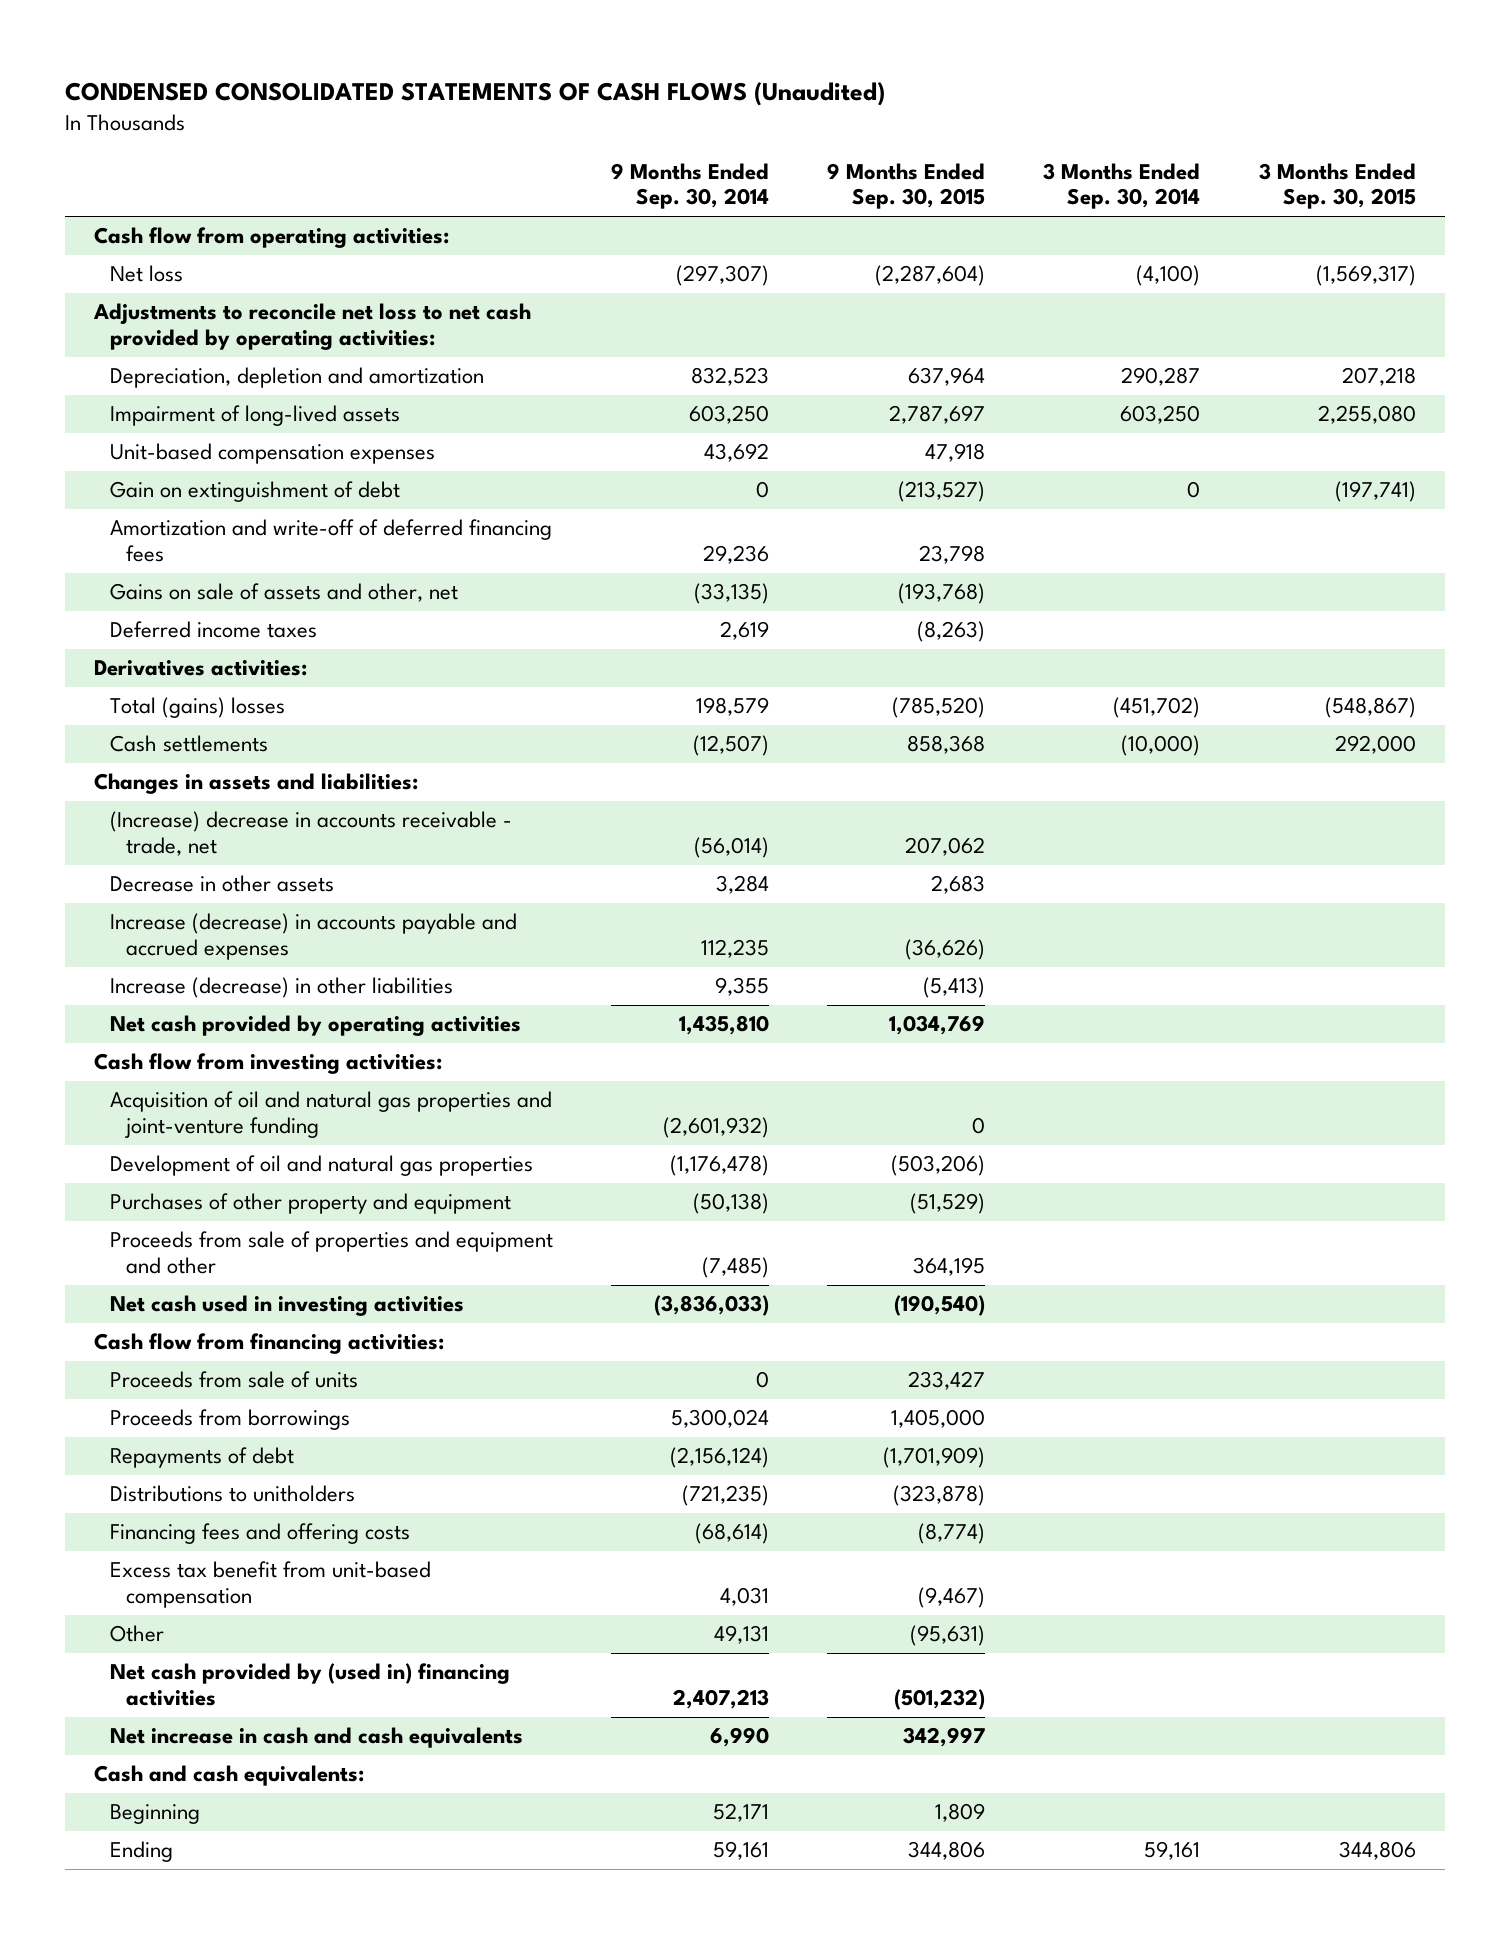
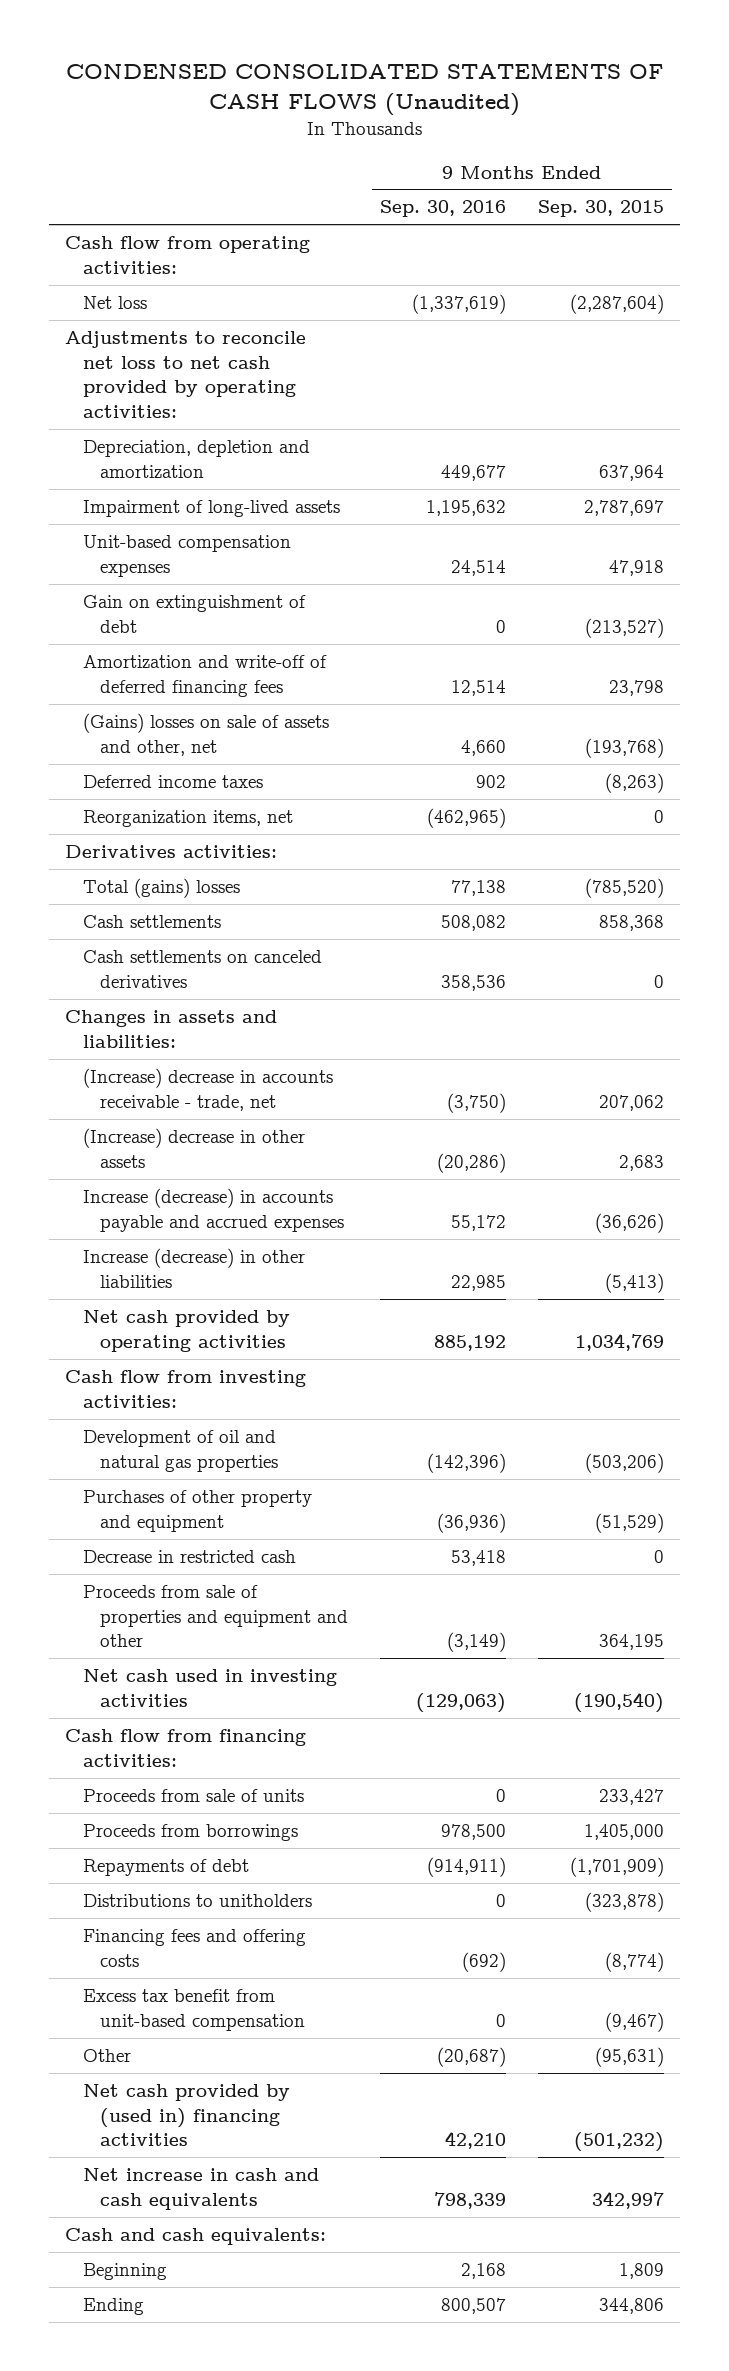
[611,162,770,210] 9 Months Ended Sep. 30, 2014 -> none
[1043,162,1201,210] 3 Months Ended Sep. 30, 2014 -> none
[1258,162,1416,210] 3 Months Ended Sep. 30, 2015 -> none
none -> [380,200,507,218] Sep. 30, 2016
[110,583,459,603] Gains on sale of assets and other, net -> [82,713,329,756] (Gains) losses on sale of assets and other, net
none -> [82,810,293,828] Reorganization items, net
none -> [82,950,322,988] Cash settlements on canceled derivatives
[110,875,335,893] Decrease in other assets -> [82,1128,305,1168] (Increase) decrease in other assets
[110,1091,553,1139] Acquisition of oil and natural gas properties and joint-venture funding -> none
none -> [82,1550,296,1564] Decrease in restricted cash

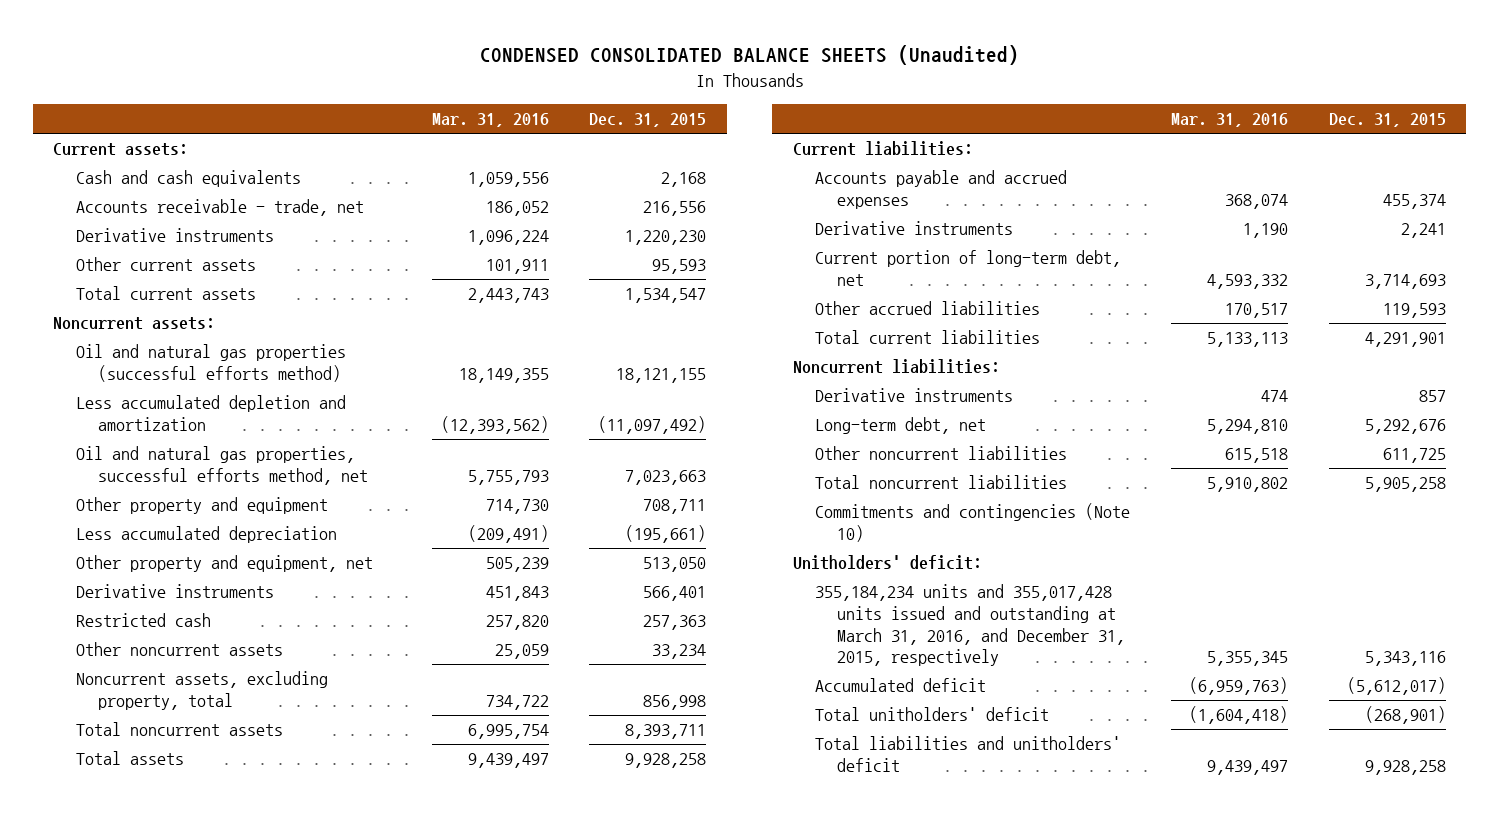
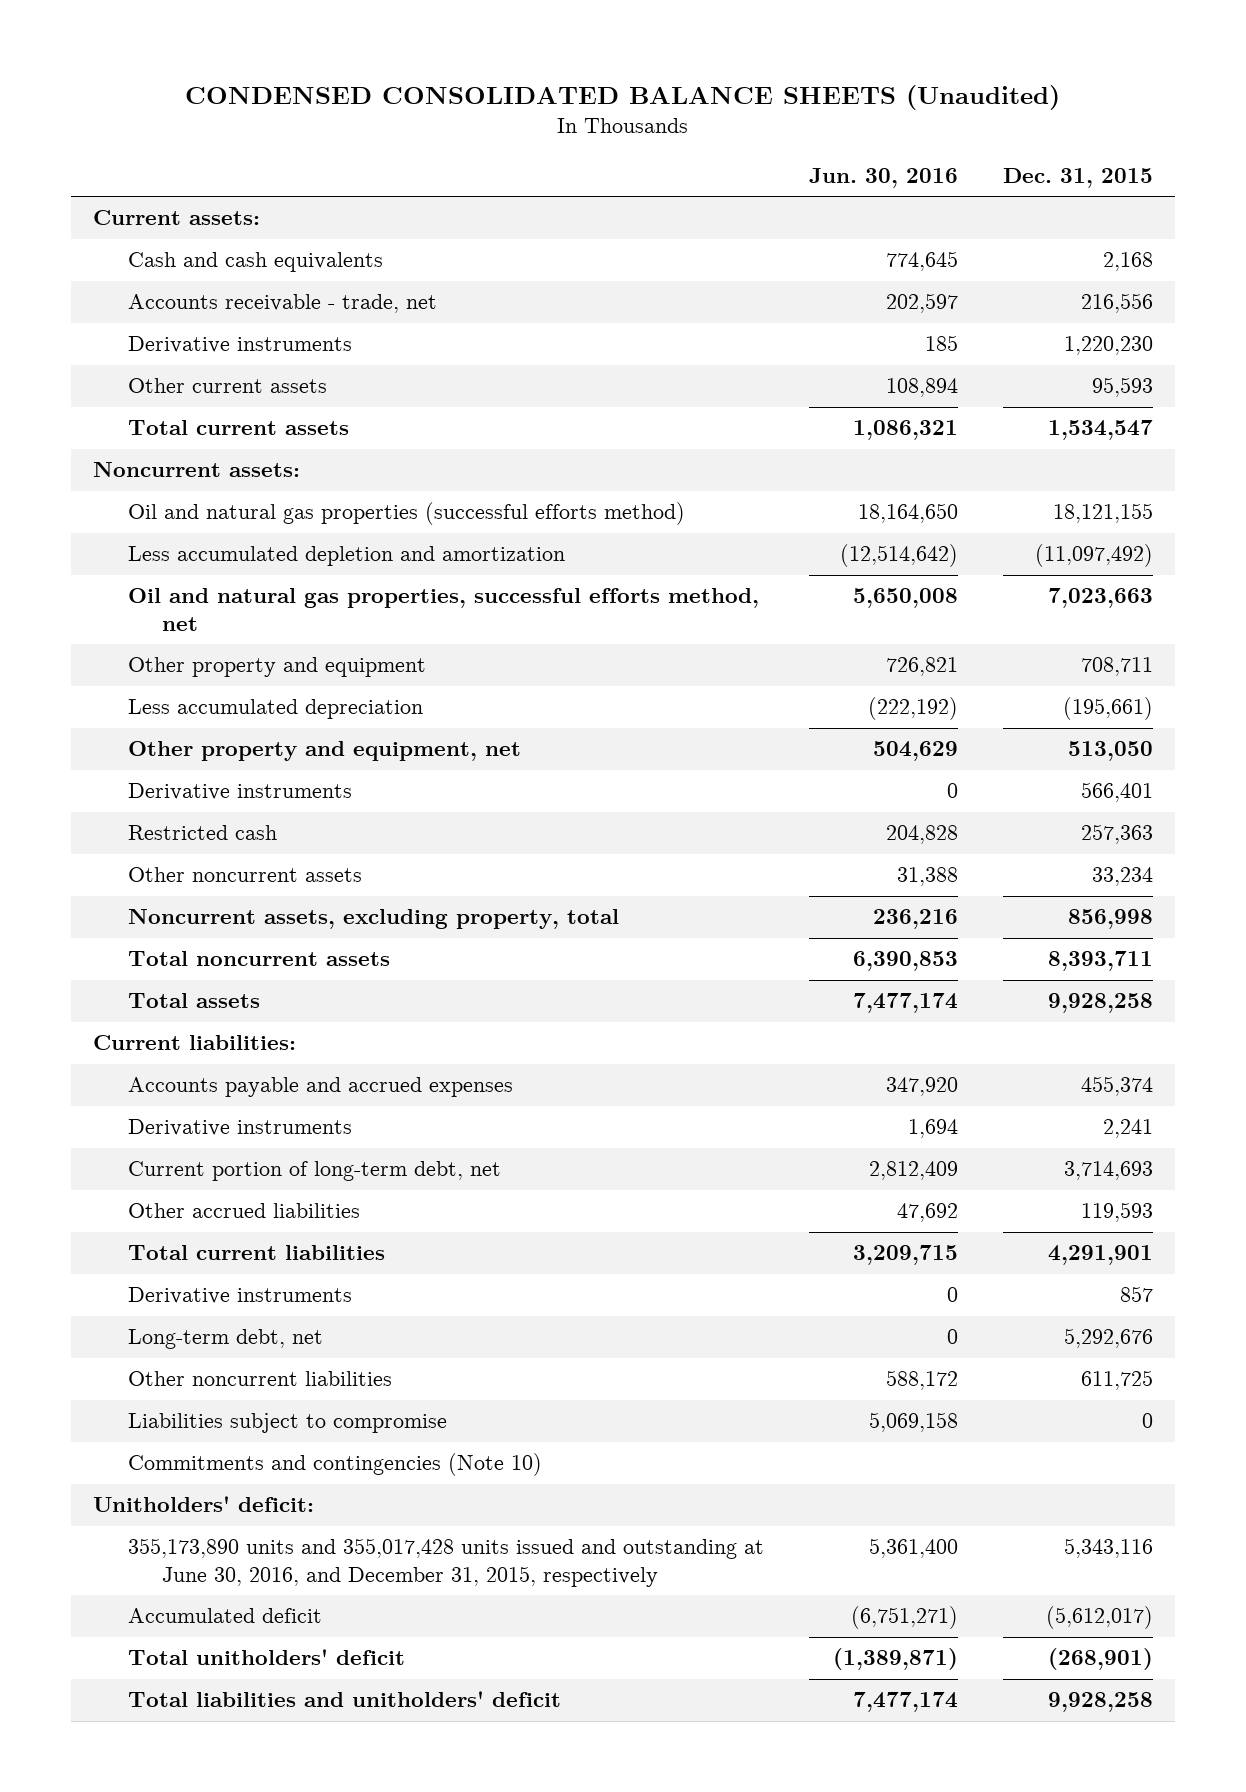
[431,113,549,128] Mar. 31, 2016 -> none
none -> [808,167,958,188] Jun. 30, 2016
[792,359,1000,375] Noncurrent liabilities: -> none
[814,475,1067,490] Total noncurrent liabilities -> none
none -> [127,1413,447,1434] Liabilities subject to compromise
[814,584,1126,667] 355,184,234 units and 355,017,428 units issued and outstanding at March 31, 2016, and December 31, 2015, respectively -> [127,1538,764,1587] 355,173,890 units and 355,017,428 units issued and outstanding at June 30, 2016, and December 31, 2015, respectively

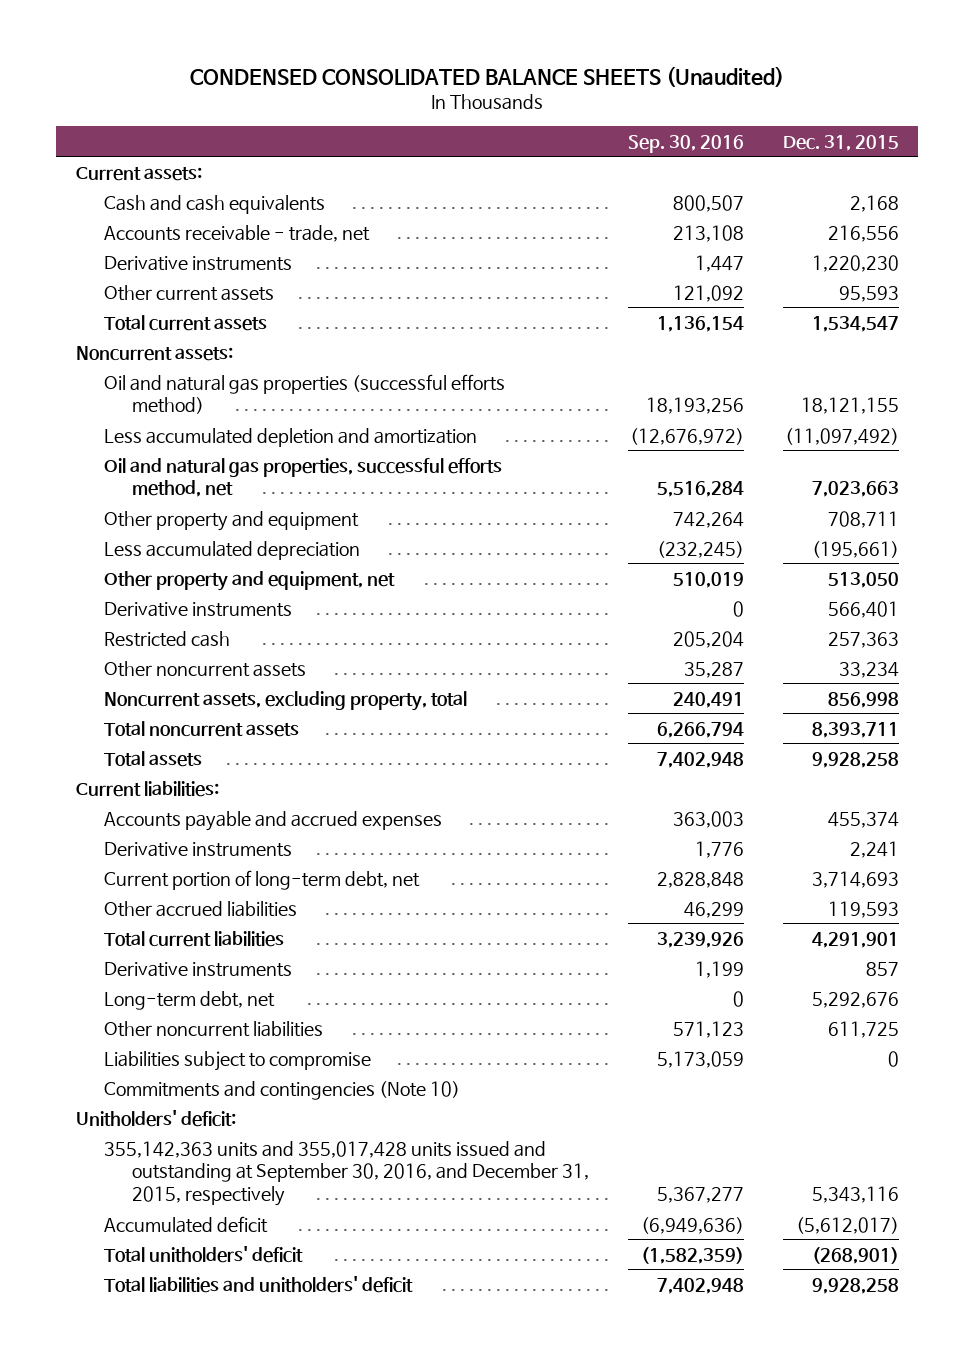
[808,167,958,188] Jun. 30, 2016 -> none
none -> [627,134,744,153] Sep. 30, 2016
[127,1538,764,1587] 355,173,890 units and 355,017,428 units issued and outstanding at June 30, 2016, and December 31, 2015, respectively -> [104,1140,590,1207] 355,142,363 units and 355,017,428 units issued and outstanding at September 30, 2016, and December 31, 2015, respectively

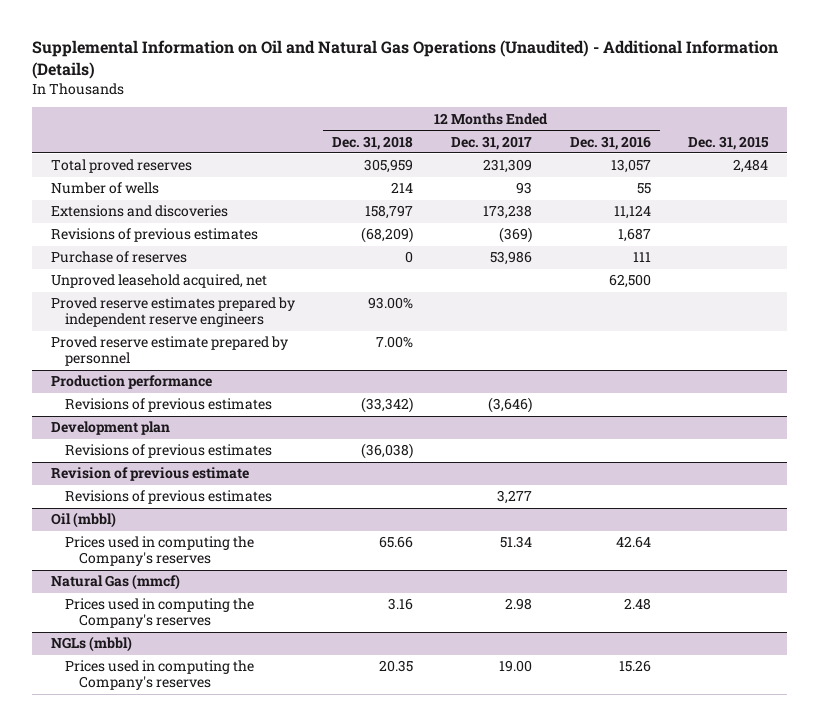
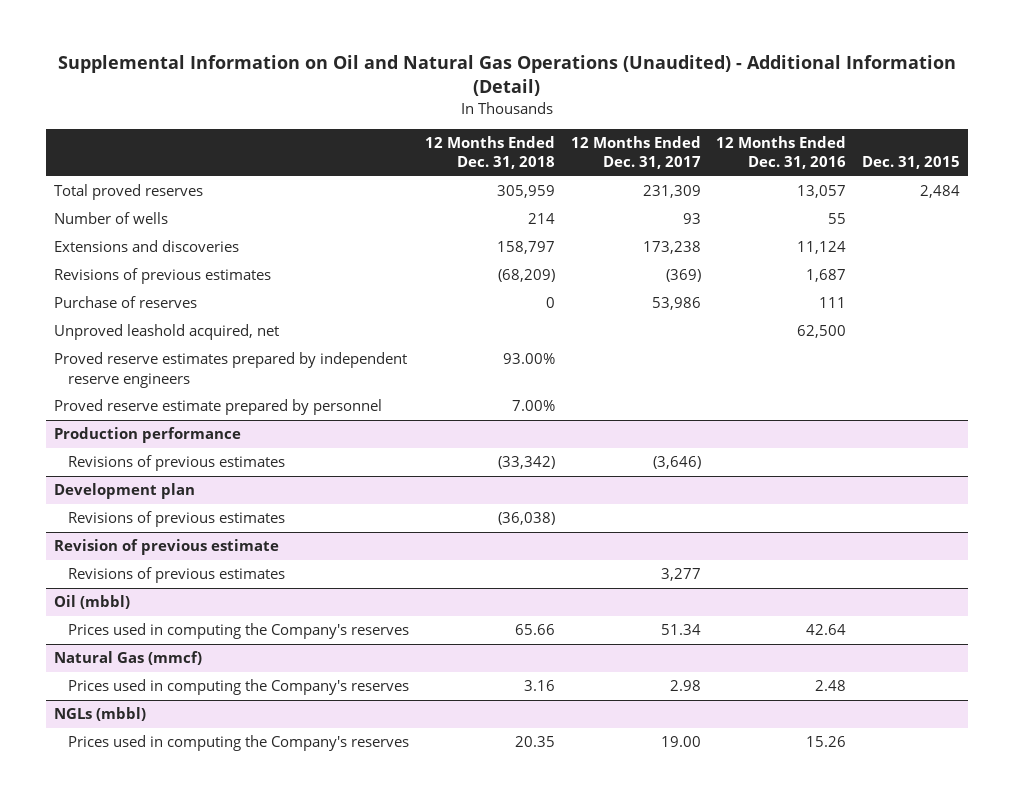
[31,40,778,79] Supplemental Information on Oil and Natural Gas Operations (Unaudited) - Additional Information (Details) -> [57,55,956,97] Supplemental Information on Oil and Natural Gas Operations (Unaudited) - Additional Information (Detail)
[50,274,267,289] Unproved leasehold acquired, net -> [53,324,279,341] Unproved leashold acquired, net

